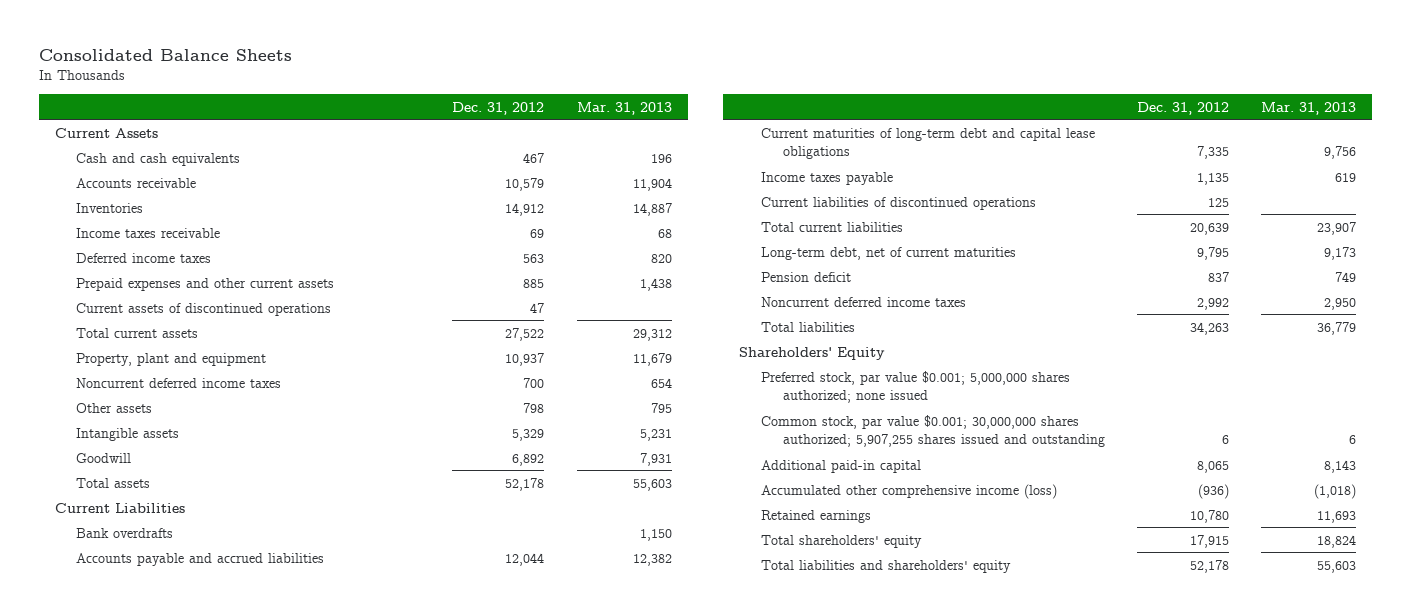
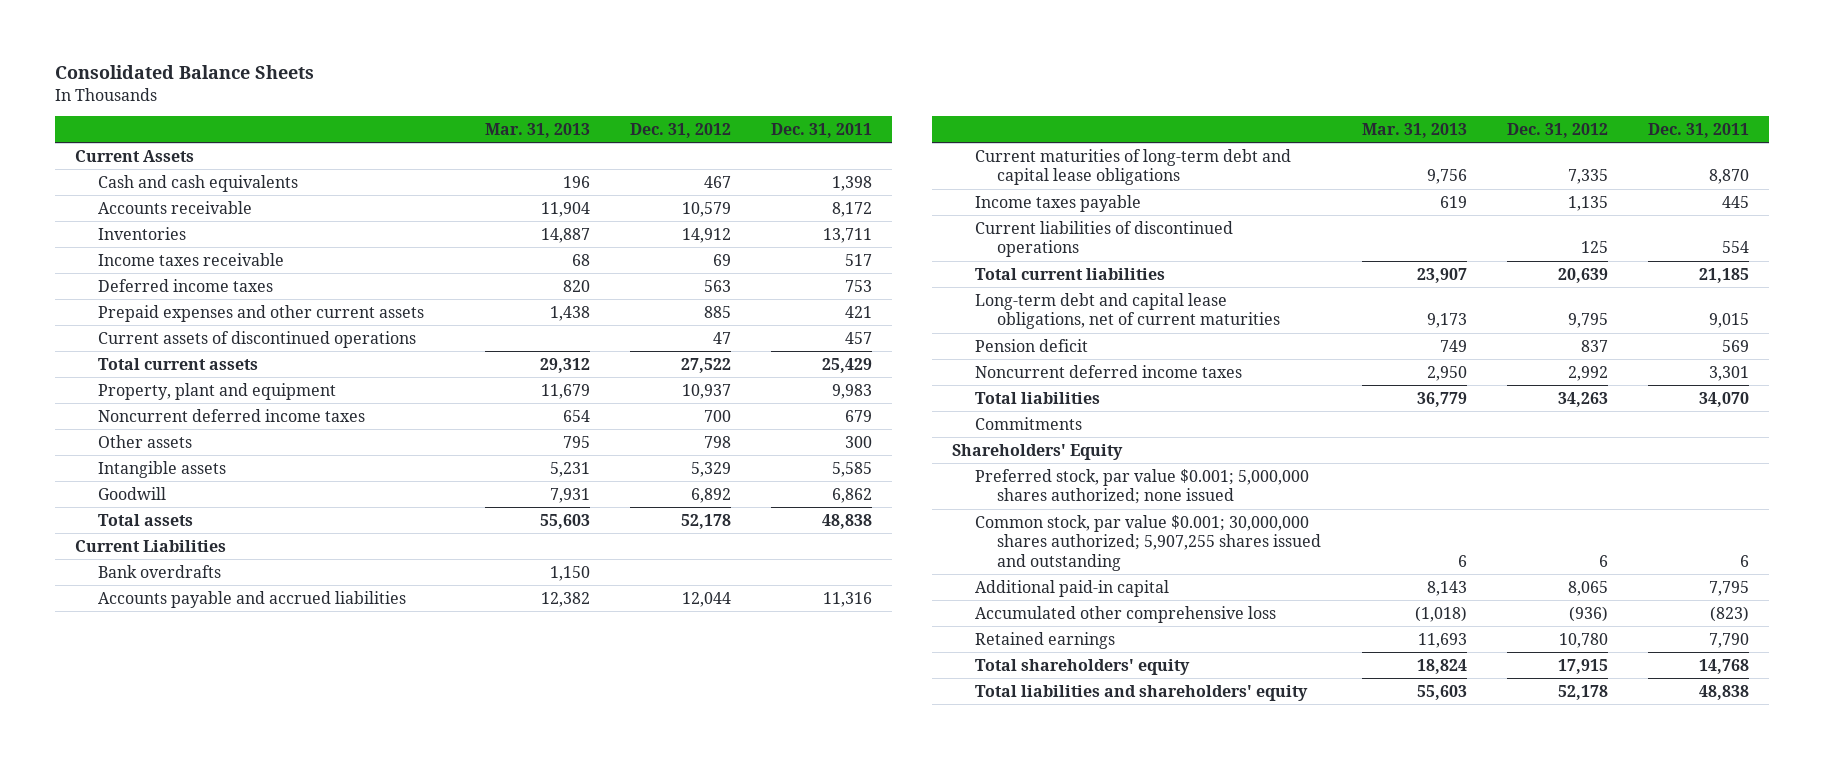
none -> [771,123,873,139] Dec. 31, 2011
[761,246,1017,260] Long-term debt, net of current maturities -> [974,292,1281,330] Long-term debt and capital lease obligations, net of current maturities
none -> [974,416,1082,430] Commitments
[761,483,1058,499] Accumulated other comprehensive income (loss) -> [974,605,1276,623] Accumulated other comprehensive loss

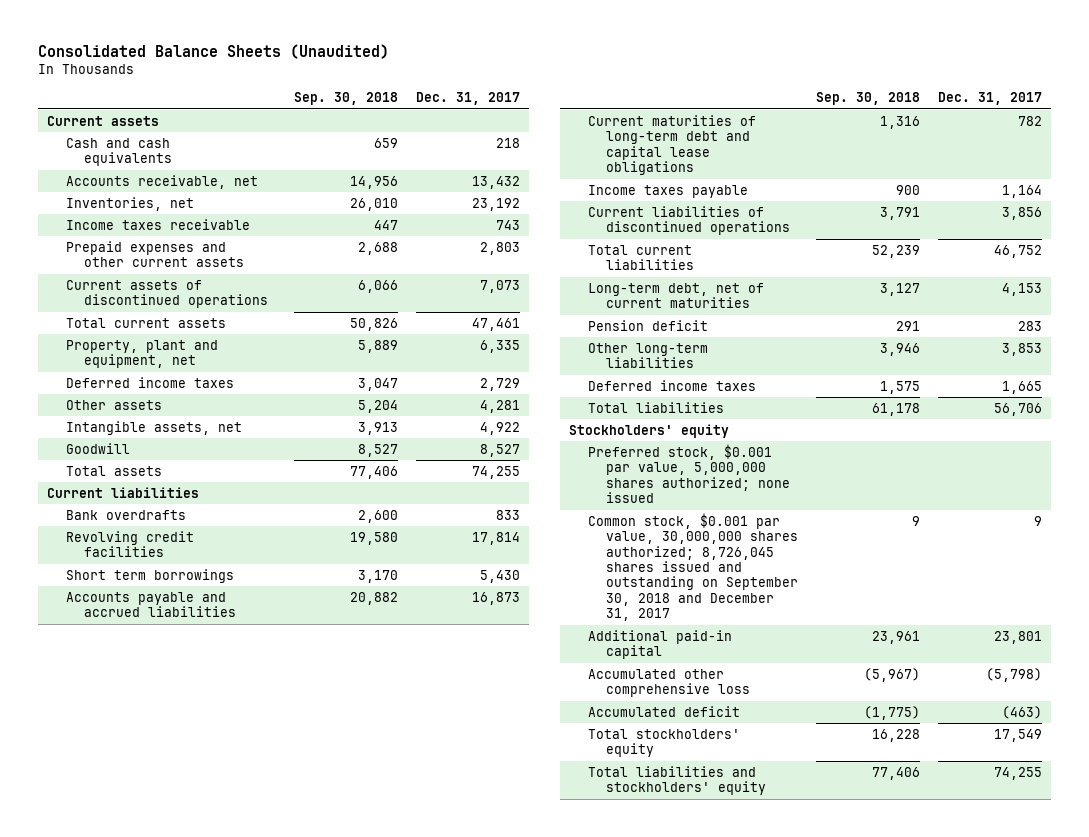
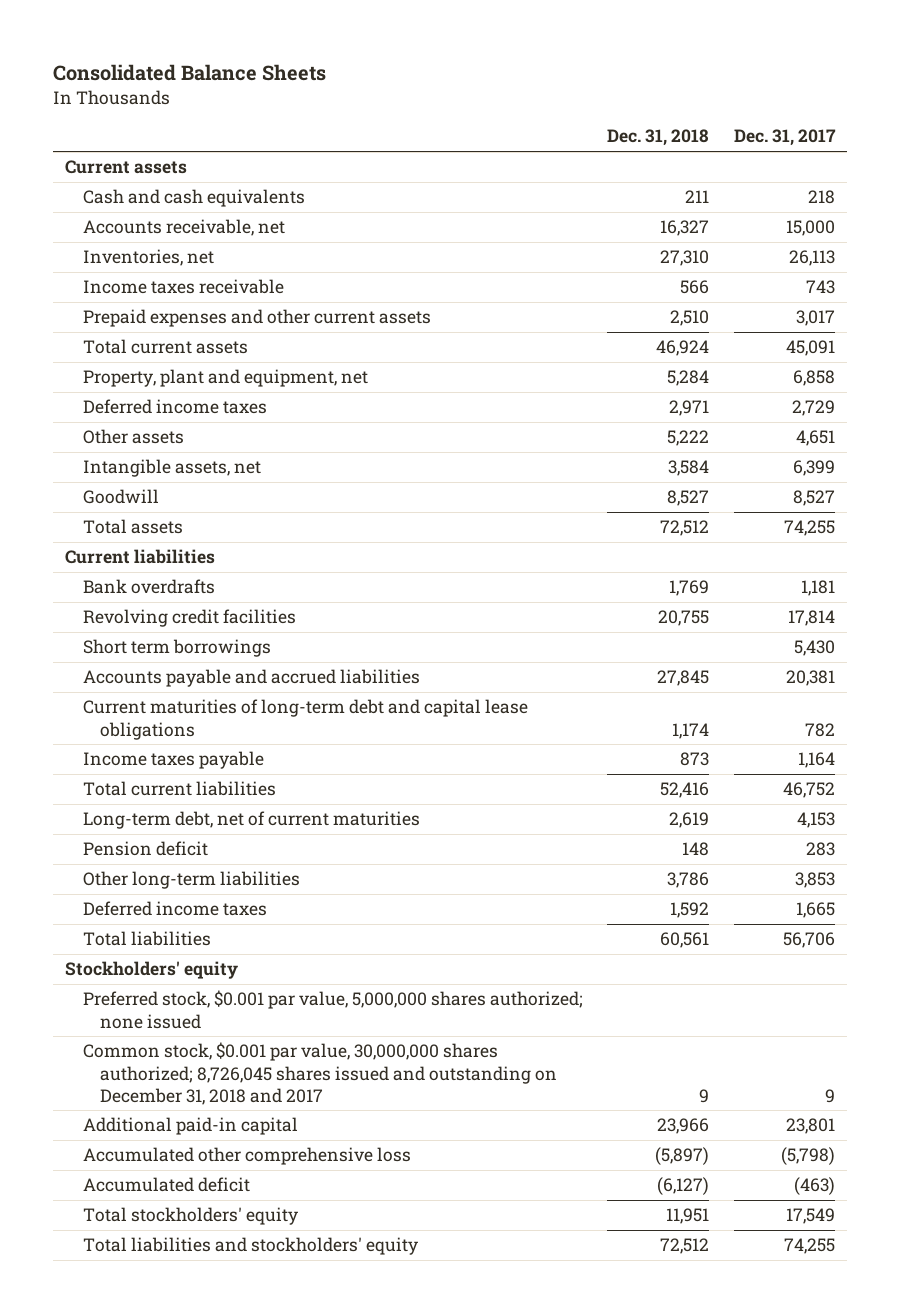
[37,44,389,60] Consolidated Balance Sheets (Unaudited) -> [52,64,326,82] Consolidated Balance Sheets
[294,92,399,106] Sep. 30, 2018 -> none
none -> [607,129,710,147] Dec. 31, 2018
[471,175,520,189] 13,432 -> [785,220,835,237] 15,000
[471,197,520,211] 23,192 -> [788,250,835,267] 26,113
[65,279,269,309] Current assets of discontinued operations -> none
[479,241,520,255] 2,803 -> [795,310,835,327] 3,017
[471,317,520,331] 47,461 -> [785,340,835,357] 45,091
[479,339,520,353] 6,335 -> [792,370,835,387] 6,858
[479,399,520,413] 4,281 -> [795,430,835,447] 4,651
[479,421,520,435] 4,922 -> [792,460,835,477] 6,399
[495,509,520,520] 833 -> [800,580,835,597] 1,181
[471,591,520,605] 16,873 -> [785,670,835,687] 20,381
[587,205,791,236] Current liabilities of discontinued operations -> none
[587,512,799,622] Common stock, $0.001 par value, 30,000,000 shares authorized; 8,726,045 shares issued and outstanding on September 30, 2018 and December 31, 2017 -> [82,1042,557,1105] Common stock, $0.001 par value, 30,000,000 shares authorized; 8,726,045 shares issued and outstanding on December 31, 2018 and 2017

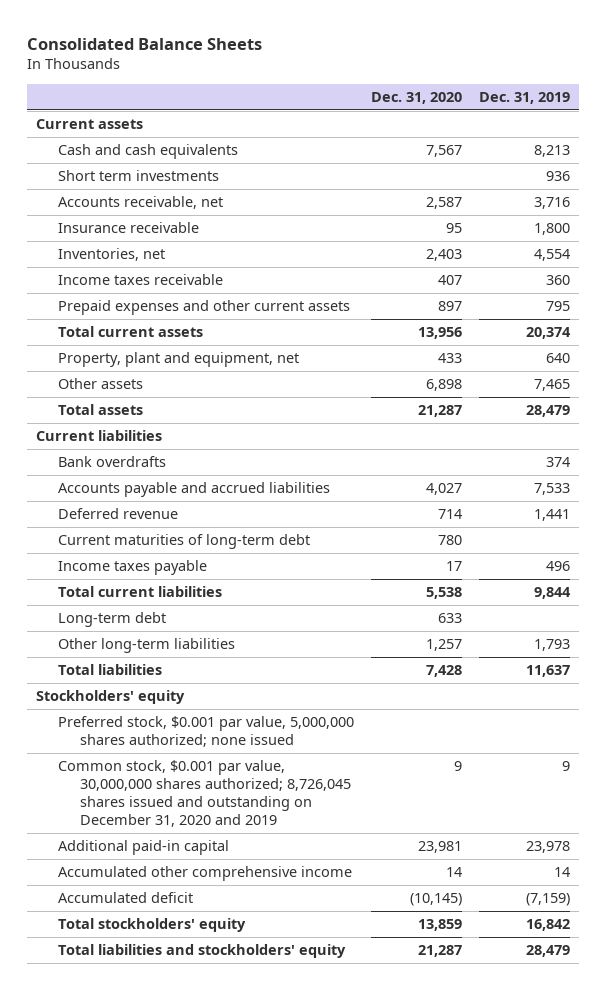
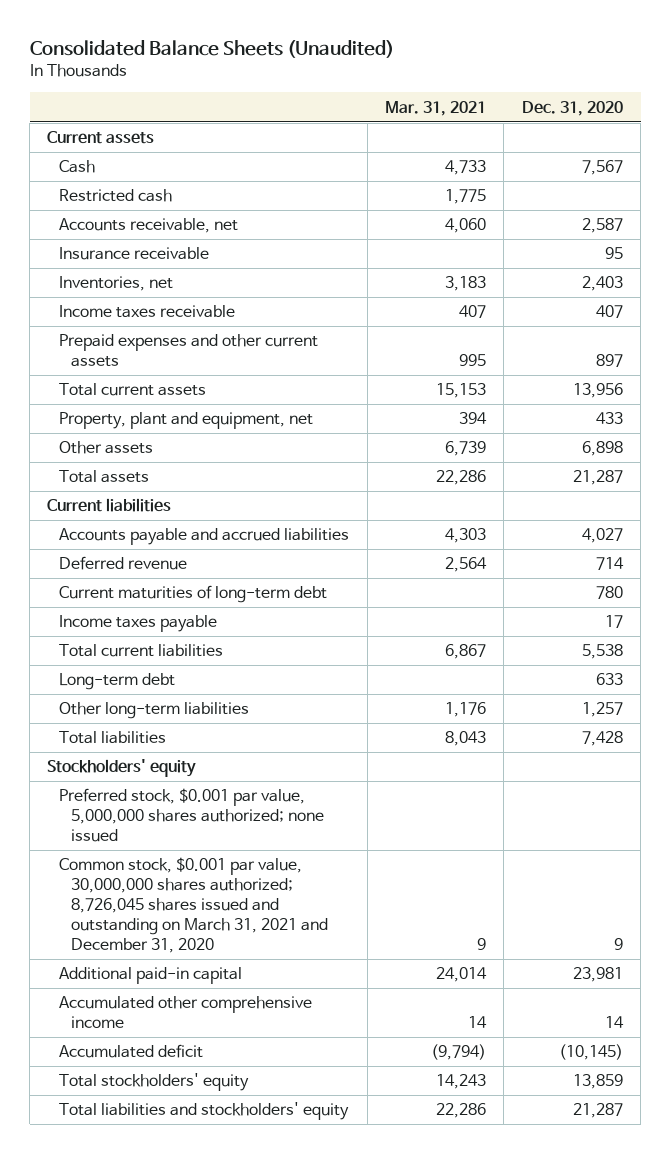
[27,37,263,50] Consolidated Balance Sheets -> [29,39,394,58] Consolidated Balance Sheets (Unaudited)
[478,91,570,104] Dec. 31, 2019 -> none
none -> [384,100,486,116] Mar. 31, 2021
[57,170,219,182] Short term investments -> none
[57,144,238,160] Cash and cash equivalents -> [59,160,96,174] Cash
none -> [59,189,173,203] Restricted cash
[57,456,166,468] Bank overdrafts -> none
[57,760,351,827] Common stock, $0.001 par value, 30,000,000 shares authorized; 8,726,045 shares issued and outstanding on December 31, 2020 and 2019 -> [59,857,329,953] Common stock, $0.001 par value, 30,000,000 shares authorized; 8,726,045 shares issued and outstanding on March 31, 2021 and December 31, 2020

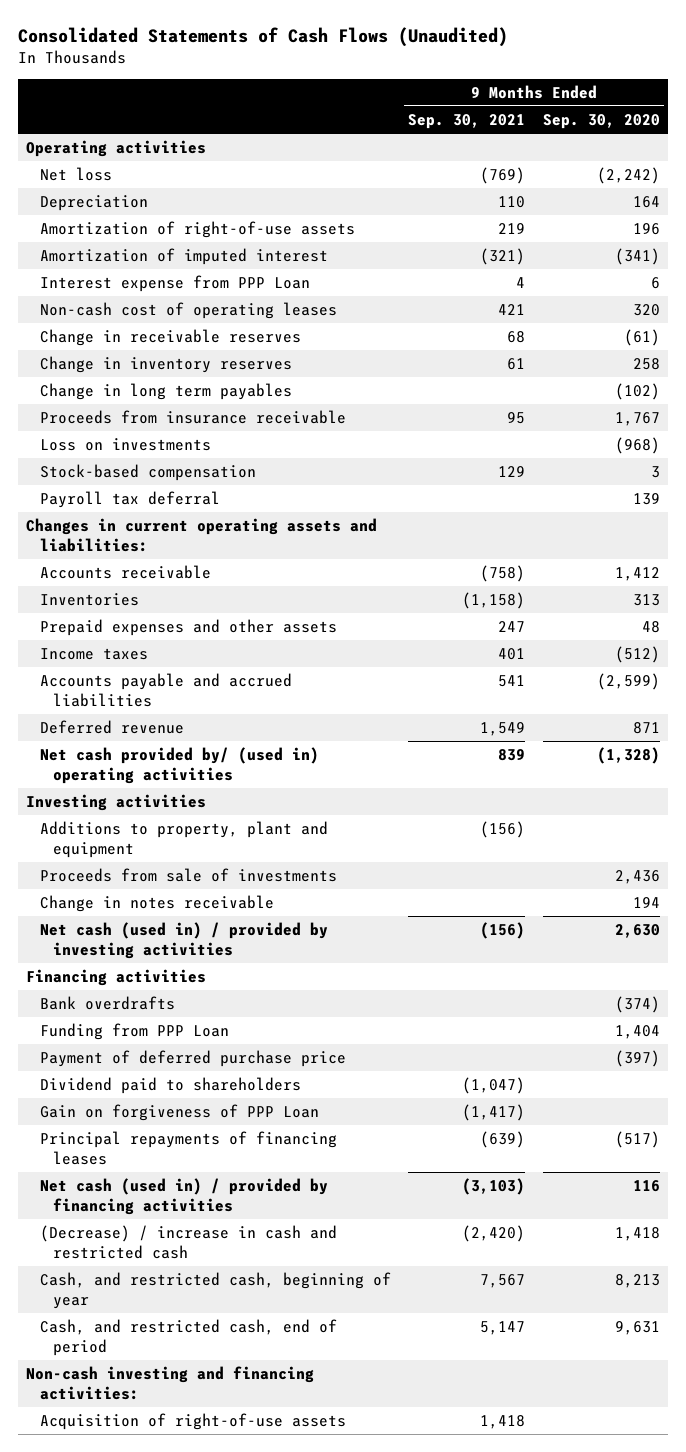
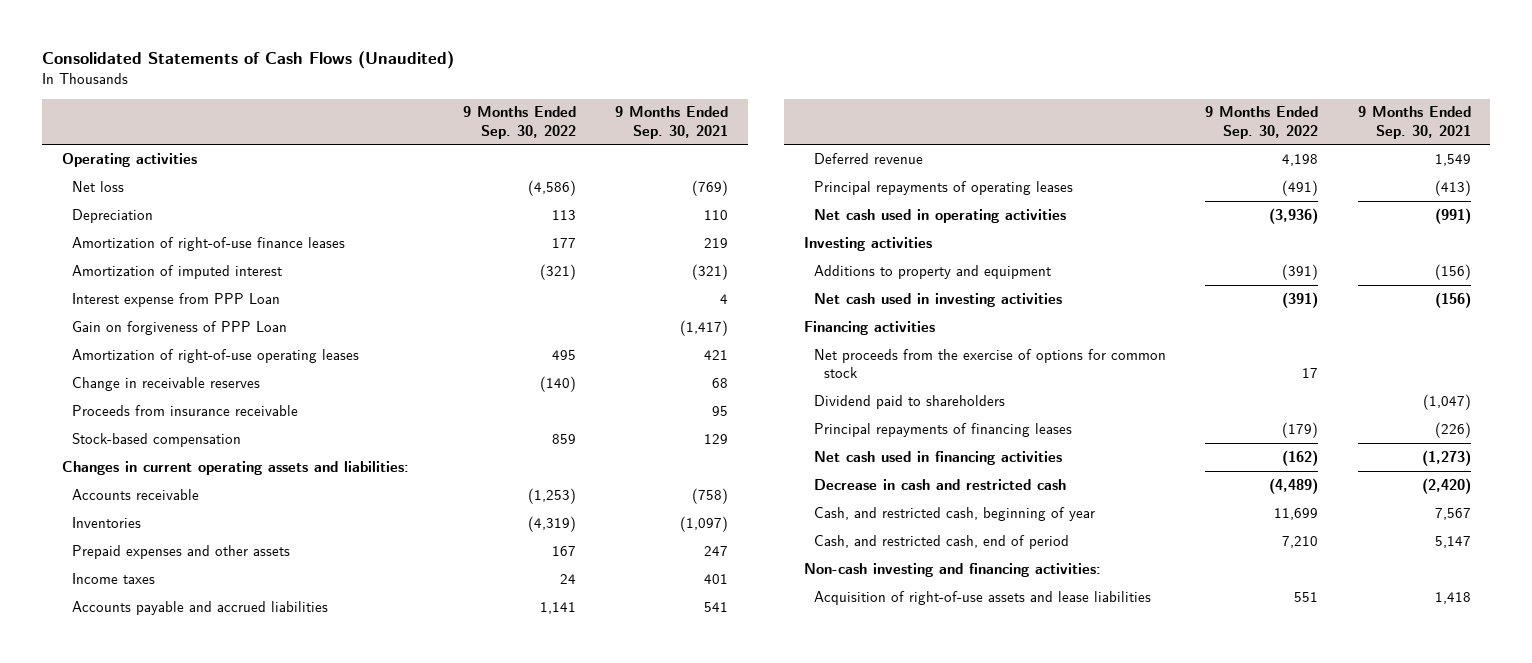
[542,114,660,130] Sep. 30, 2020 -> none
none -> [463,106,577,139] 9 Months Ended Sep. 30, 2022
[39,221,355,239] Amortization of right-of-use assets -> [71,236,345,251] Amortization of right-of-use finance leases
[39,1104,319,1122] Gain on forgiveness of PPP Loan -> [71,320,287,335] Gain on forgiveness of PPP Loan
[39,302,337,320] Non-cash cost of operating leases -> [71,348,359,363] Amortization of right-of-use operating leases
[39,356,292,374] Change in inventory reserves -> none
[39,383,292,401] Change in long term payables -> none
[39,438,211,452] Loss on investments -> none
[39,491,220,509] Payroll tax deferral -> none
[462,592,526,610] (1,158) -> [680,515,729,532] (1,097)
none -> [814,180,1074,195] Principal repayments of operating leases
[39,747,319,784] Net cash provided by/ (used in) operating activities -> [814,208,1067,223] Net cash used in operating activities
[498,749,526,762] 839 -> [1434,207,1471,224] (991)
[39,868,337,883] Proceeds from sale of investments -> none
[39,895,274,913] Change in notes receivable -> none
[39,821,328,858] Additions to property, plant and equipment -> [814,264,1052,279] Additions to property and equipment
[39,922,328,959] Net cash (used in) / provided by investing activities -> [814,292,1063,307] Net cash used in investing activities
[39,996,175,1011] Bank overdrafts -> none
[39,1023,229,1041] Funding from PPP Loan -> none
[39,1050,346,1068] Payment of deferred purchase price -> none
none -> [814,348,1167,379] Net proceeds from the exercise of options for common stock
[480,1131,526,1149] (639) -> [1434,421,1471,438] (226)
[39,1178,328,1215] Net cash (used in) / provided by financing activities -> [814,450,1063,465] Net cash used in financing activities
[462,1178,526,1196] (3,103) -> [1421,449,1471,466] (1,273)
[39,1225,337,1259] (Decrease) / increase in cash and restricted cash -> [814,478,1067,490] Decrease in cash and restricted cash
[39,1413,346,1431] Acquisition of right-of-use assets -> [814,590,1152,605] Acquisition of right-of-use assets and lease liabilities

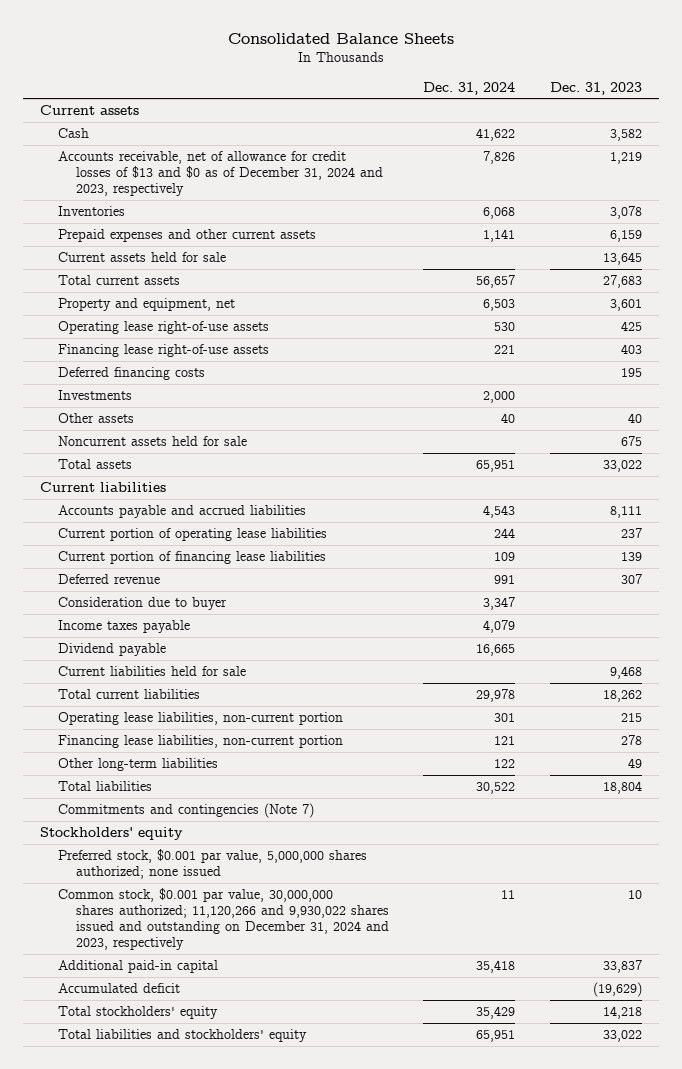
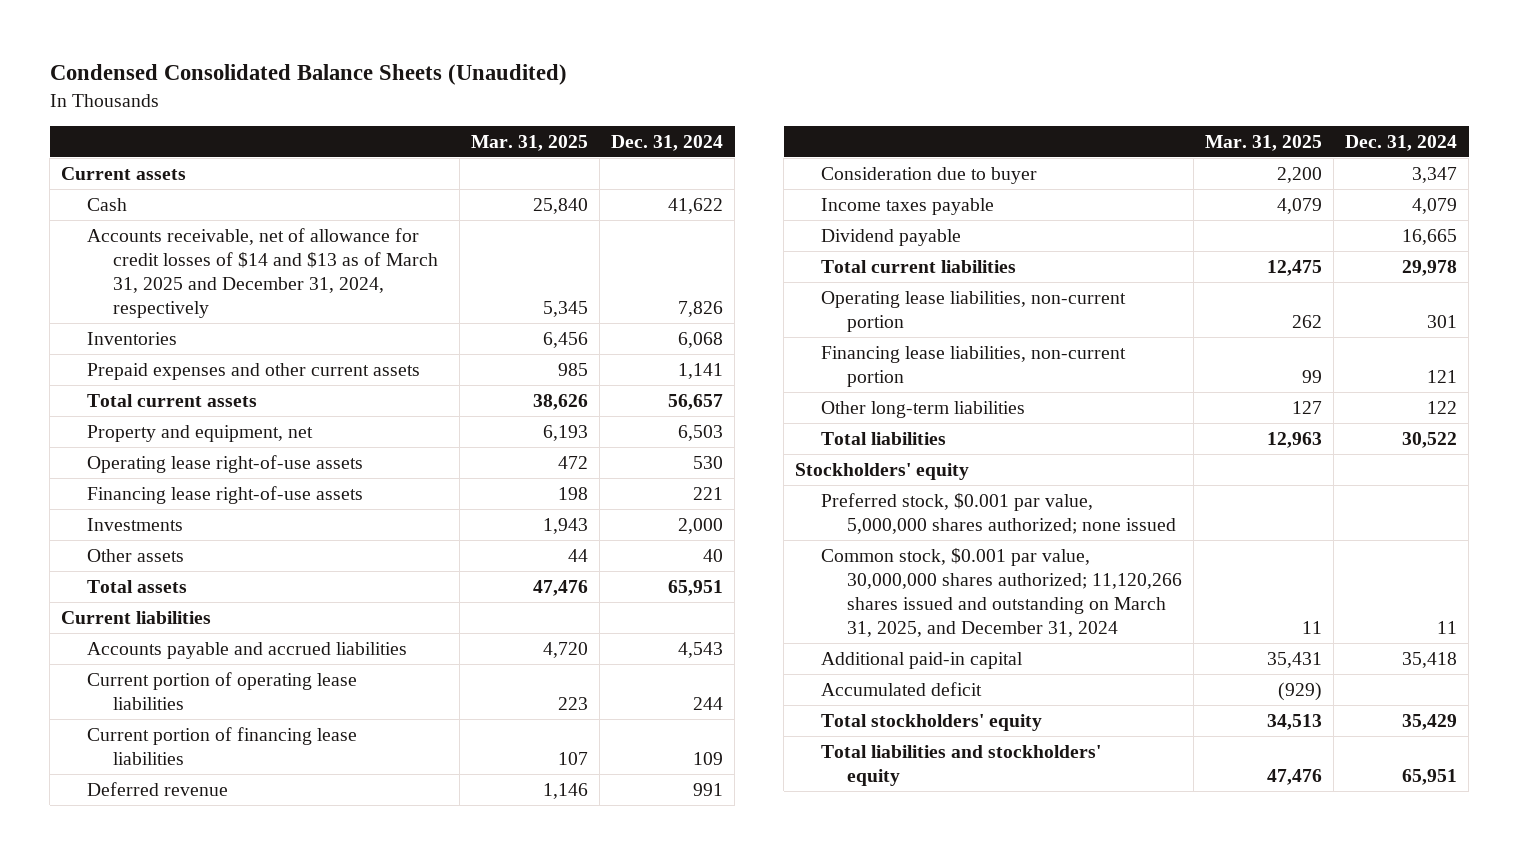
[227,32,454,44] Consolidated Balance Sheets -> [49,64,567,86] Condensed Consolidated Balance Sheets (Unaudited)
[549,81,642,95] Dec. 31, 2023 -> none
none -> [471,134,589,151] Mar. 31, 2025
[57,151,383,197] Accounts receivable, net of allowance for credit losses of $13 and $0 as of December 31, 2024 and 2023, respectively -> [87,227,438,318] Accounts receivable, net of allowance for credit losses of $14 and $13 as of March 31, 2025 and December 31, 2024, respectively
[57,252,226,263] Current assets held for sale -> none
[57,367,205,381] Deferred financing costs -> none
[57,436,247,447] Noncurrent assets held for sale -> none
[57,666,246,677] Current liabilities held for sale -> none
[57,803,314,819] Commitments and contingencies (Note 7) -> none
[57,888,389,951] Common stock, $0.001 par value, 30,000,000 shares authorized; 11,120,266 and 9,930,022 shares issued and outstanding on December 31, 2024 and 2023, respectively -> [821,547,1183,637] Common stock, $0.001 par value, 30,000,000 shares authorized; 11,120,266 shares issued and outstanding on March 31, 2025, and December 31, 2024

